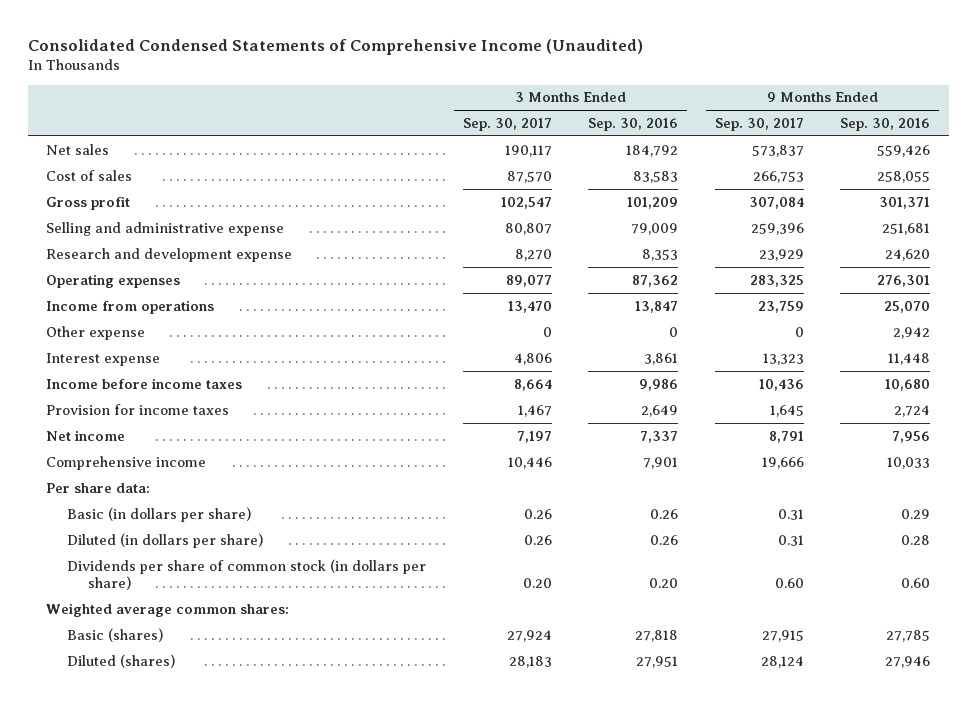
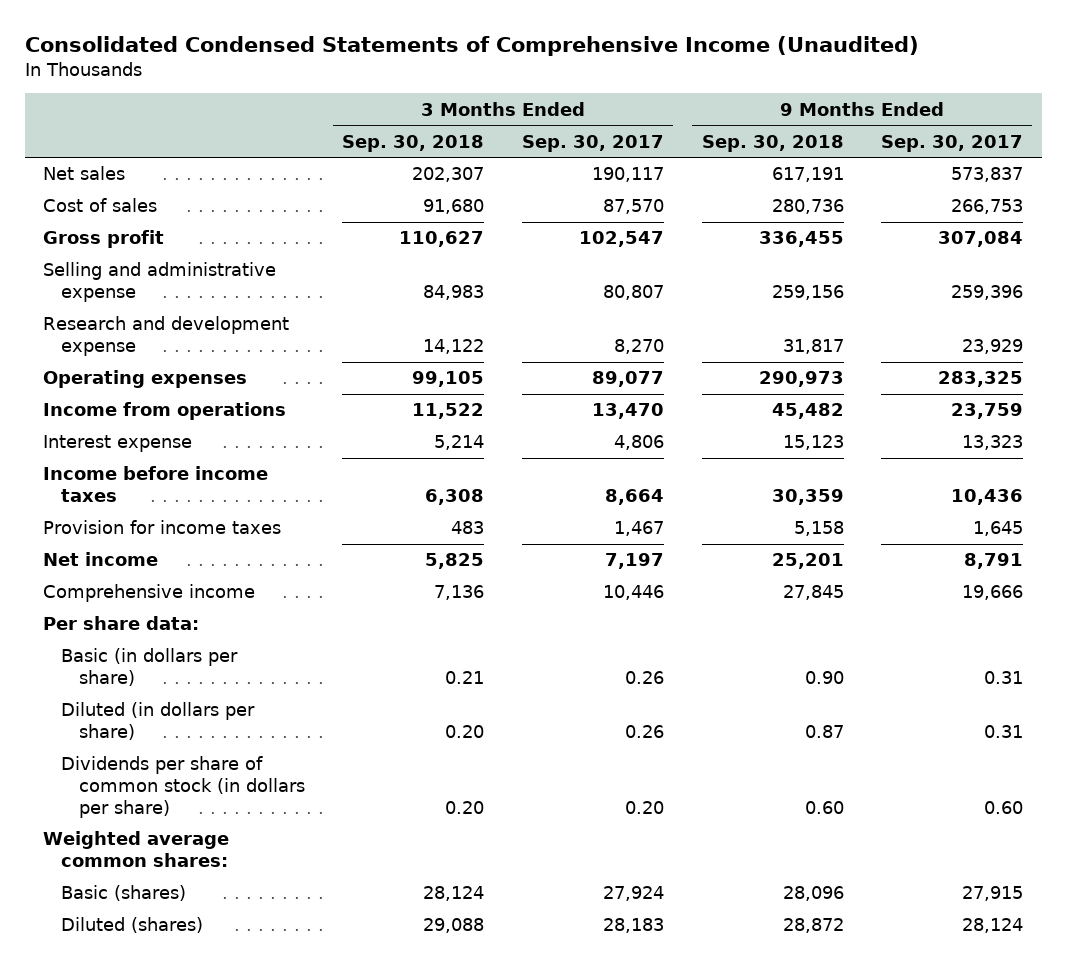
[588,117,679,131] Sep. 30, 2016 -> none
[840,117,931,131] Sep. 30, 2016 -> none
none -> [342,134,485,152] Sep. 30, 2018
none -> [701,134,844,152] Sep. 30, 2018
[46,325,146,340] Other expense -> none

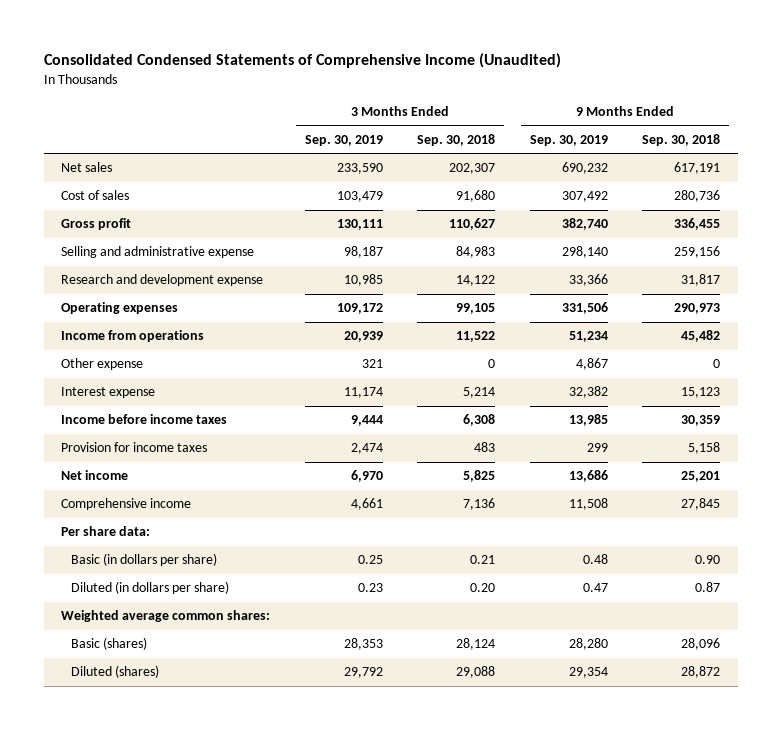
[522,134,665,152] Sep. 30, 2017 -> none
[881,134,1024,152] Sep. 30, 2017 -> none
none -> [304,134,383,146] Sep. 30, 2019
none -> [529,134,608,146] Sep. 30, 2019
none -> [60,358,143,371] Other expense
[61,756,305,818] Dividends per share of common stock (in dollars per share) -> none

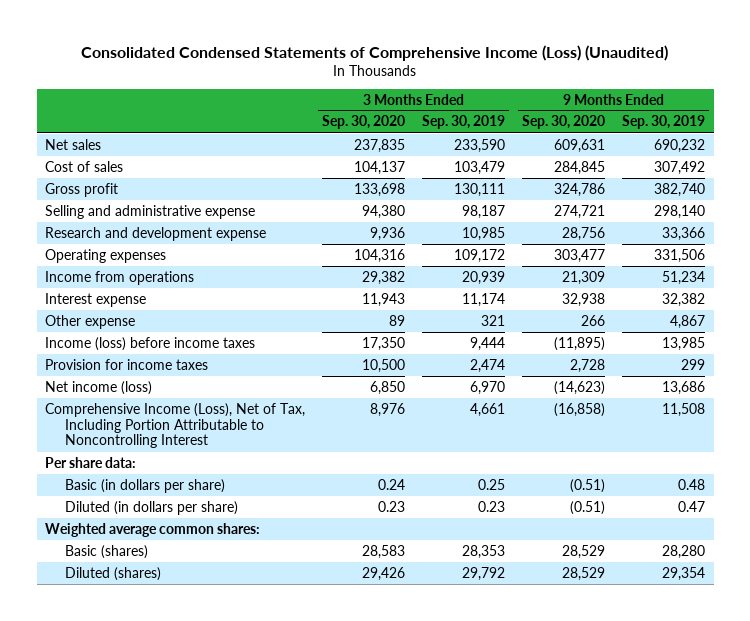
[43,53,561,69] Consolidated Condensed Statements of Comprehensive Income (Unaudited) -> [81,44,669,61] Consolidated Condensed Statements of Comprehensive Income (Loss) (Unaudited)
[417,133,496,146] Sep. 30, 2018 -> none
[642,133,721,146] Sep. 30, 2018 -> none
none -> [322,115,406,130] Sep. 30, 2020
none -> [522,115,606,130] Sep. 30, 2020
[60,358,143,371] Other expense -> [45,314,136,329] Other expense
[60,414,227,425] Income before income taxes -> [45,336,256,351] Income (loss) before income taxes
[60,470,128,481] Net income -> [45,380,153,395] Net income (loss)
[60,498,191,511] Comprehensive income -> [45,402,306,449] Comprehensive Income (Loss), Net of Tax, Including Portion Attributable to Noncontrolling Interest

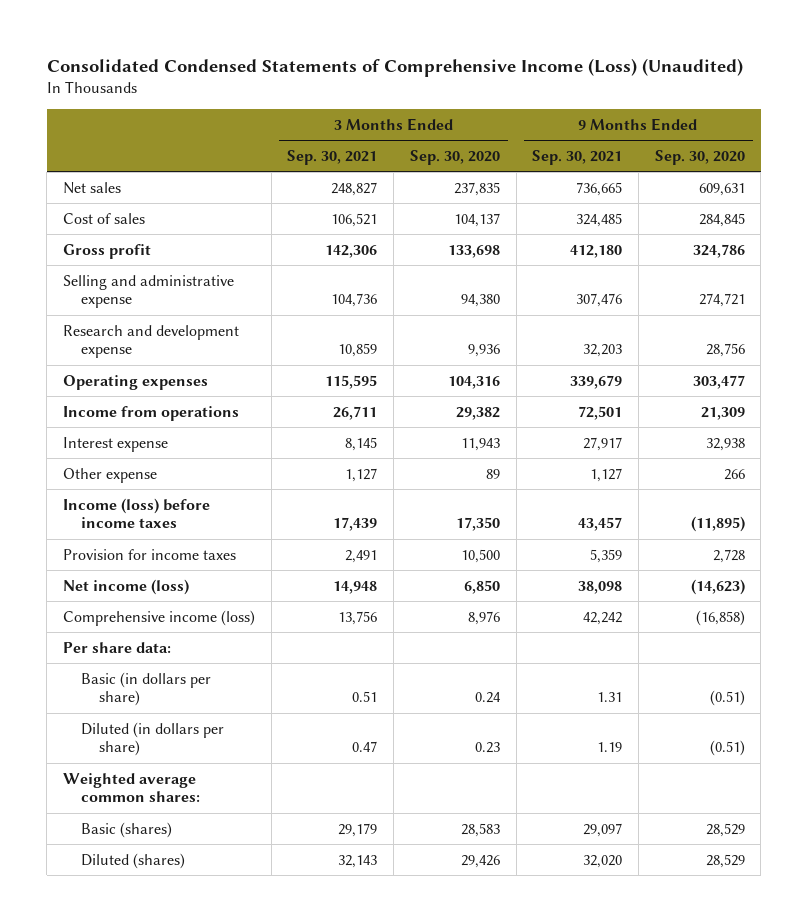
[422,115,506,130] Sep. 30, 2019 -> none
[622,115,706,130] Sep. 30, 2019 -> none
none -> [287,150,378,166] Sep. 30, 2021
none -> [532,150,623,166] Sep. 30, 2021
[45,402,306,449] Comprehensive Income (Loss), Net of Tax, Including Portion Attributable to Noncontrolling Interest -> [62,609,255,626] Comprehensive income (loss)

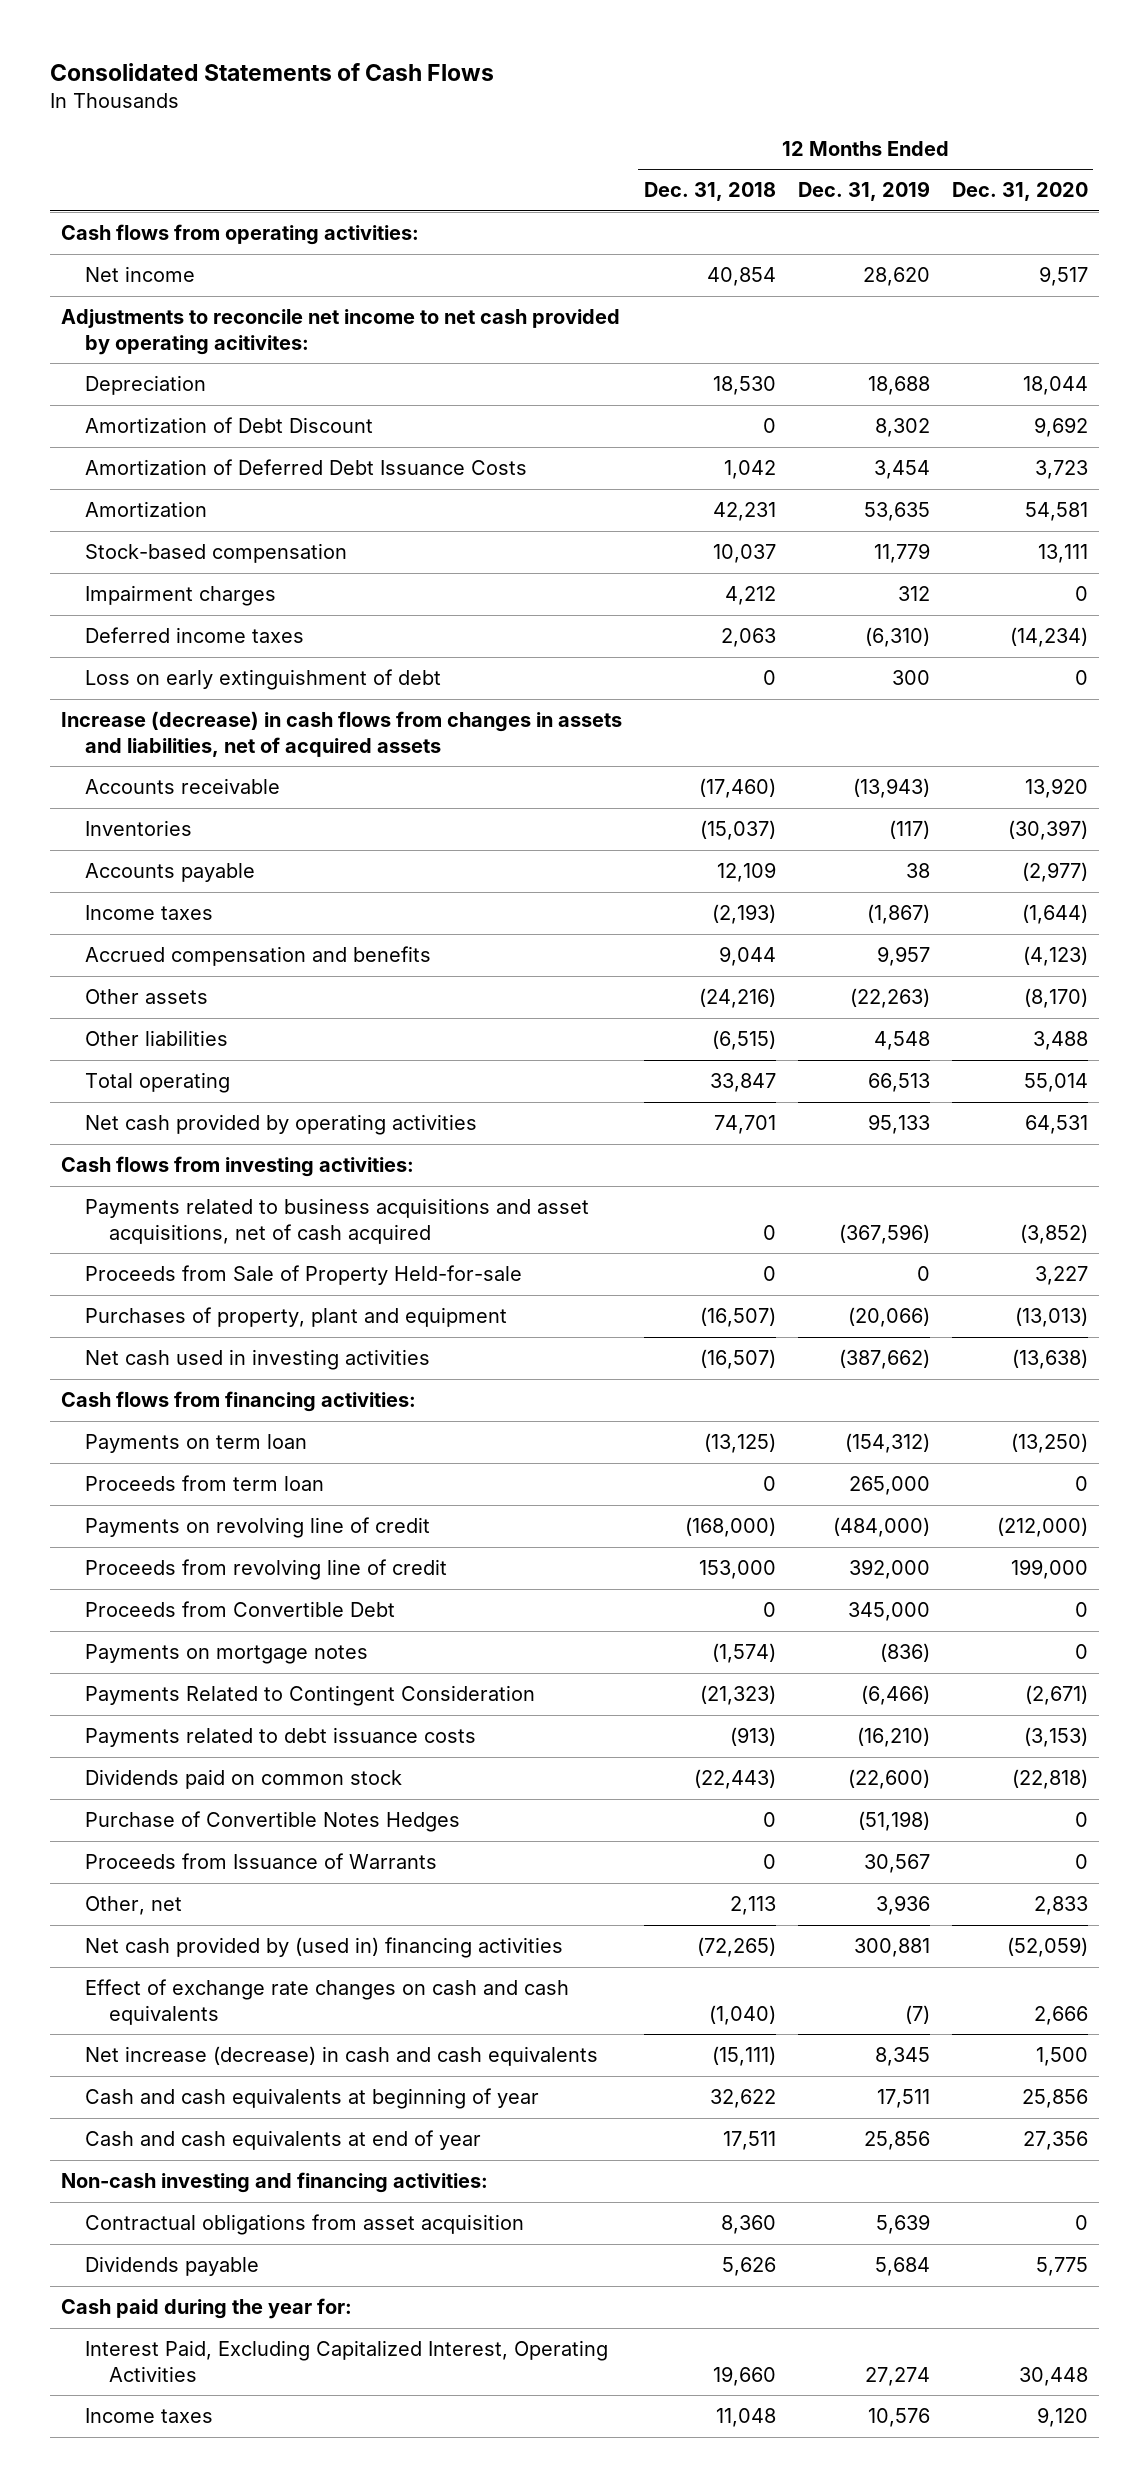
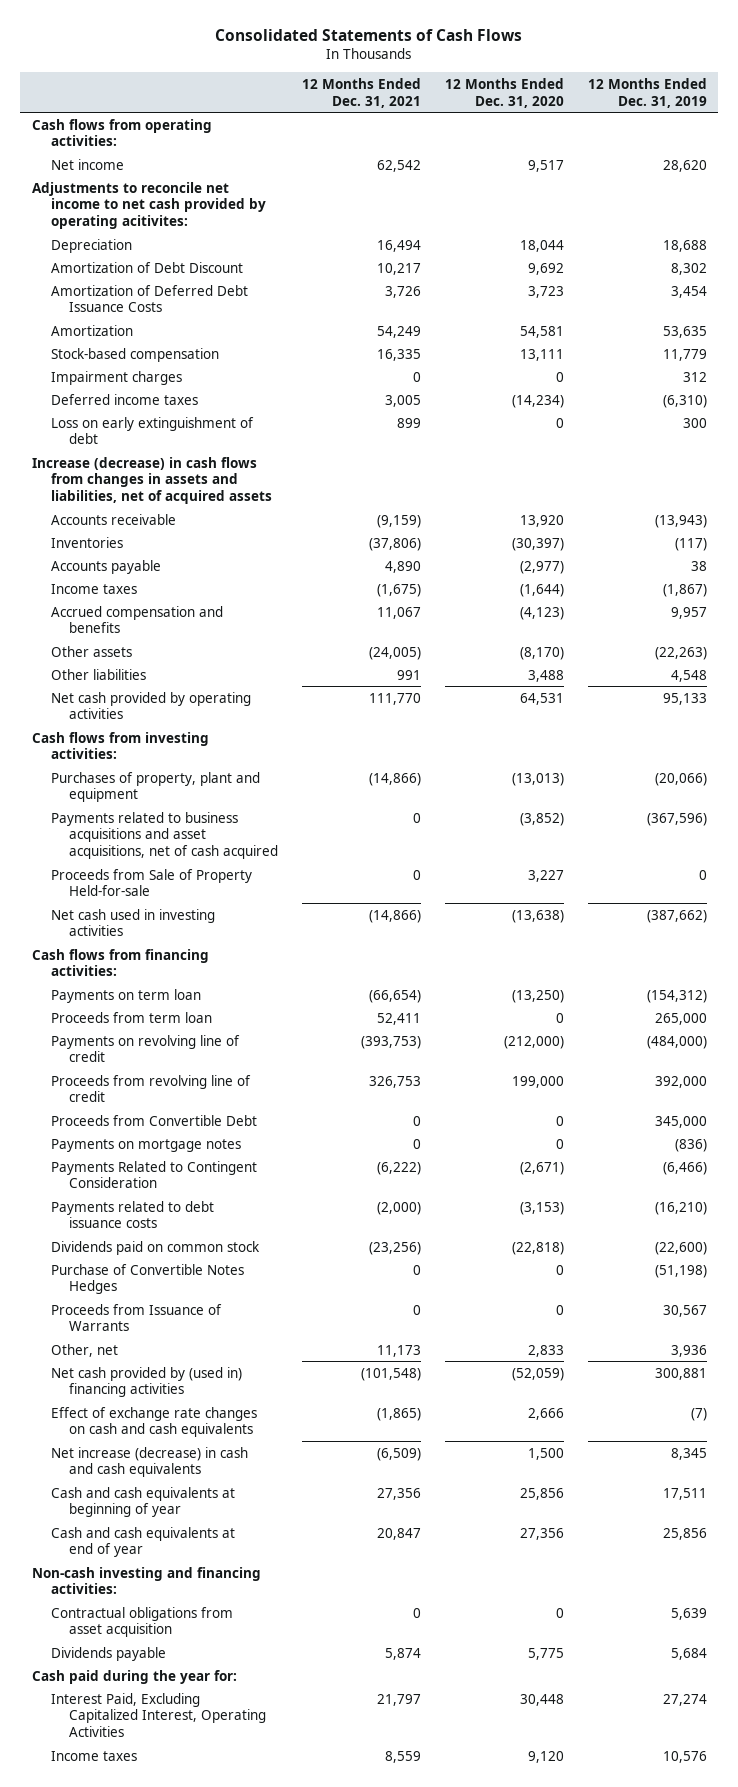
[643,182,776,202] Dec. 31, 2018 -> none
none -> [302,77,422,108] 12 Months Ended Dec. 31, 2021
[84,1072,230,1094] Total operating -> none
[84,1307,507,1328] Purchases of property, plant and equipment -> [50,771,260,803] Purchases of property, plant and equipment

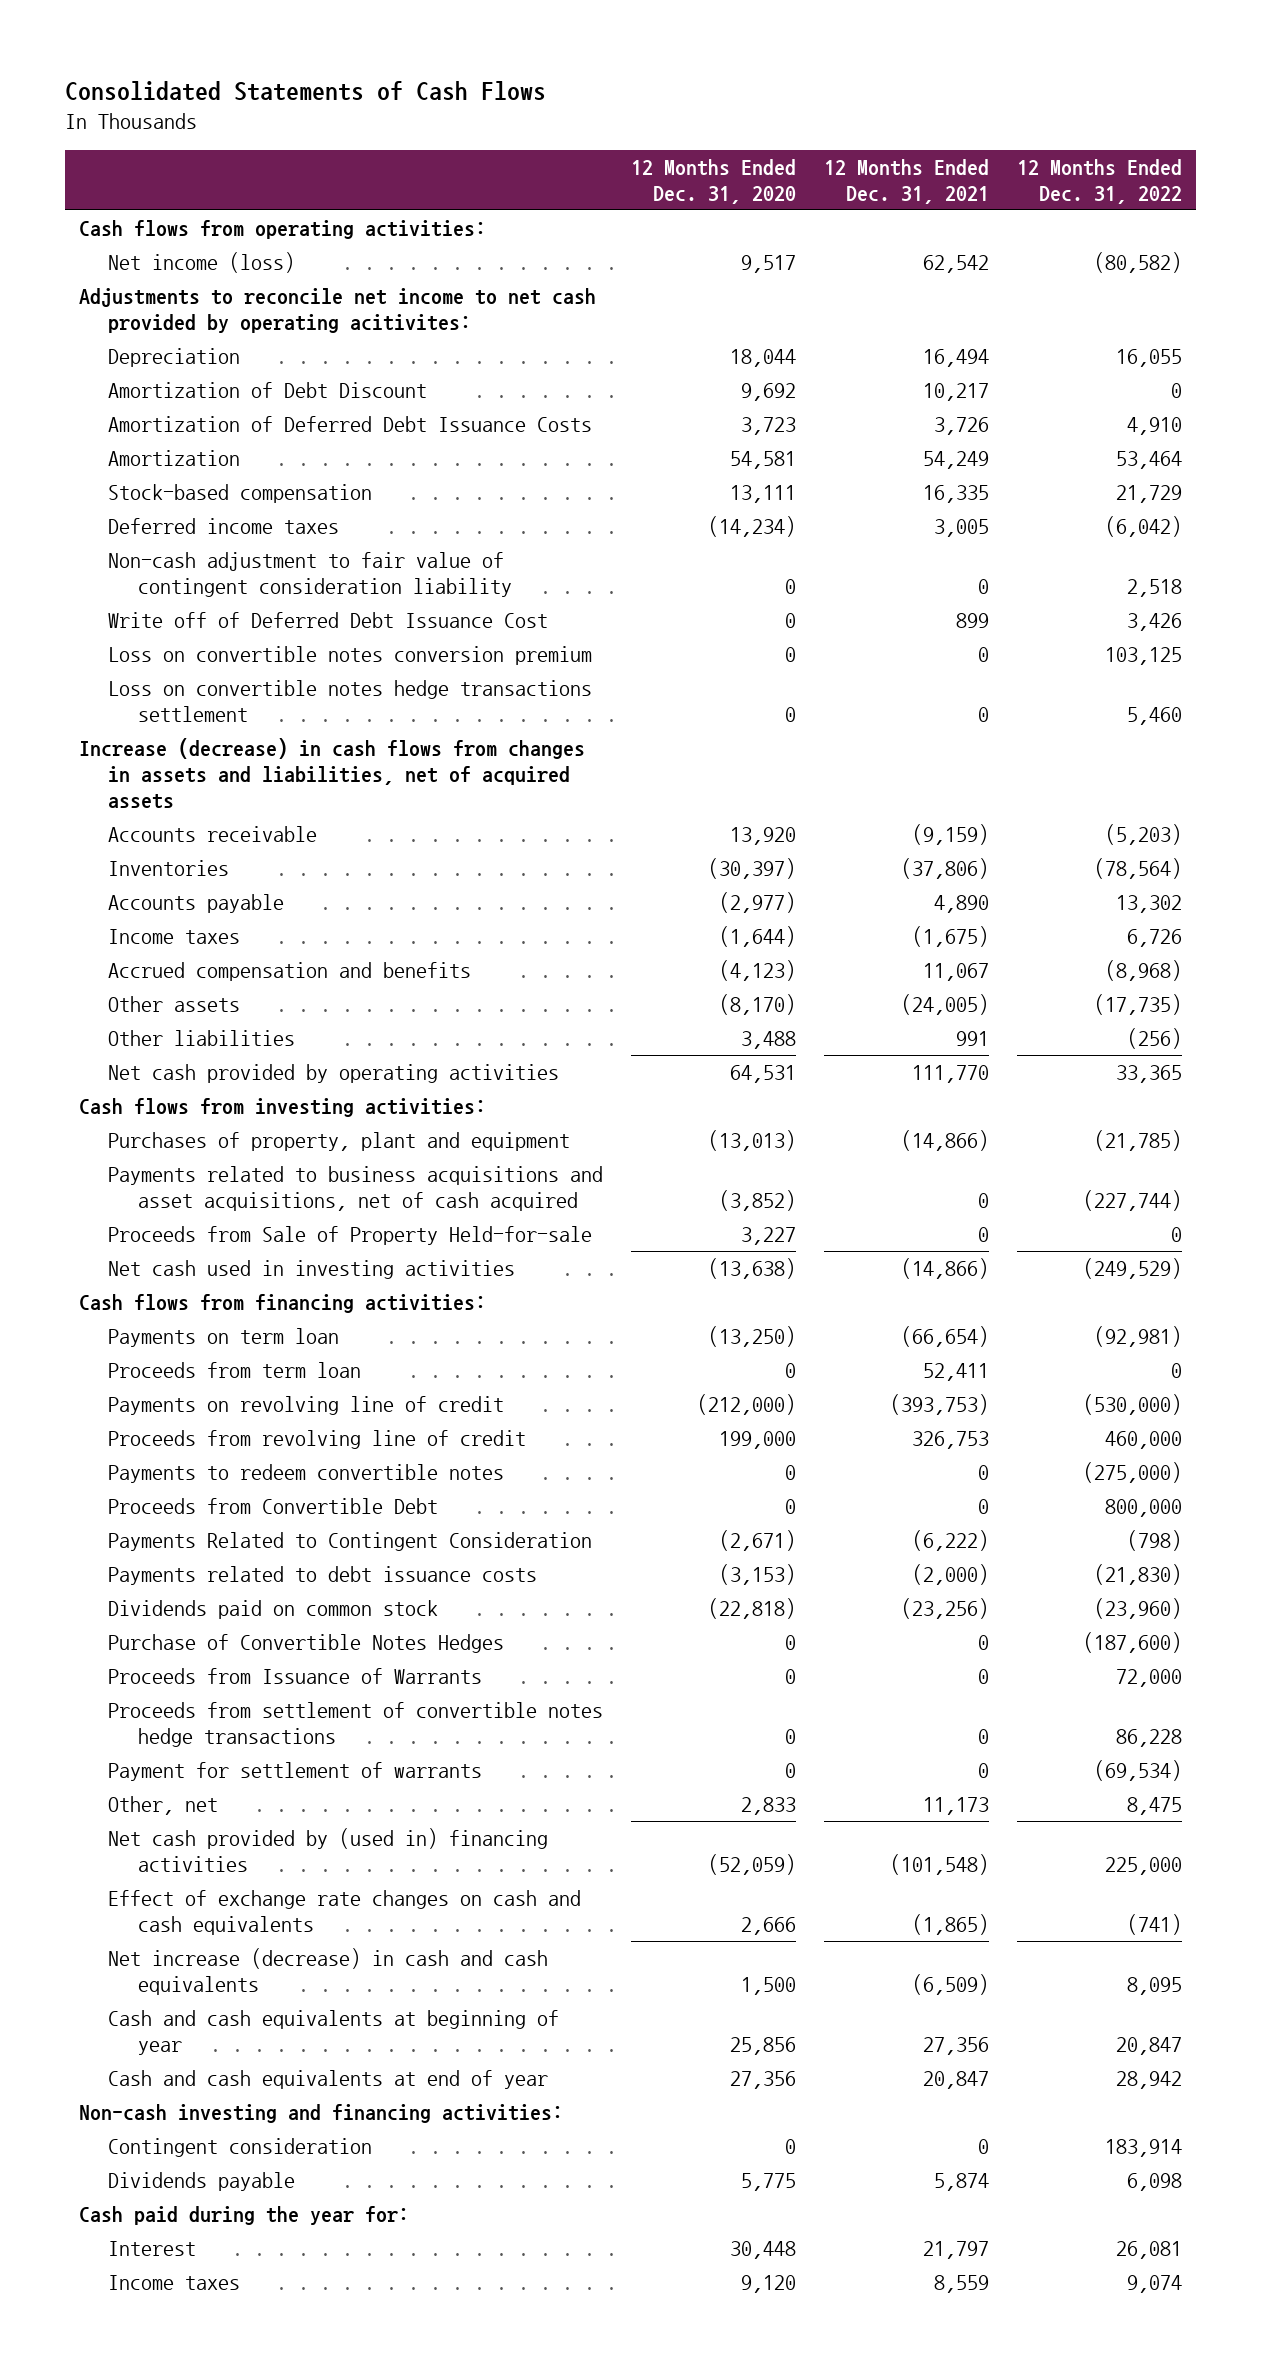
[587,77,707,108] 12 Months Ended Dec. 31, 2019 -> none
none -> [1017,159,1183,205] 12 Months Ended Dec. 31, 2022
[50,158,124,170] Net income -> [108,251,296,273] Net income (loss)
[50,370,182,385] Impairment charges -> none
none -> [108,551,512,597] Non-cash adjustment to fair value of contingent consideration liability
[50,416,254,445] Loss on early extinguishment of debt -> [108,611,549,628] Write off of Deferred Debt Issuance Cost
none -> [108,645,593,665] Loss on convertible notes conversion premium
none -> [108,679,593,722] Loss on convertible notes hedge transactions settlement
none -> [108,1463,505,1483] Payments to redeem convertible notes
[50,1138,241,1152] Payments on mortgage notes -> none
none -> [108,1701,604,1747] Proceeds from settlement of convertible notes hedge transactions
none -> [108,1761,483,1781] Payment for settlement of warrants
[50,1606,233,1638] Contractual obligations from asset acquisition -> none
none -> [108,2137,373,2157] Contingent consideration
[50,1692,267,1738] Interest Paid, Excluding Capitalized Interest, Operating Activities -> [108,2240,197,2256] Interest

